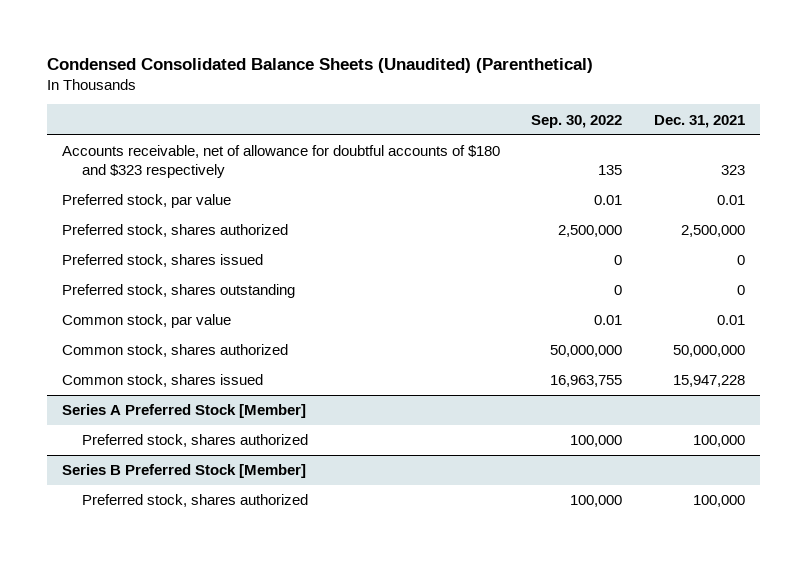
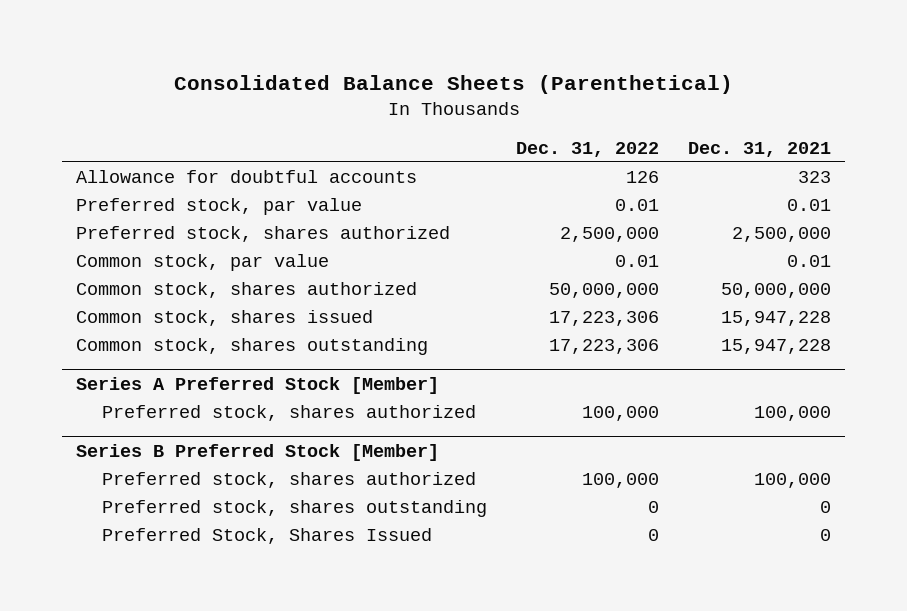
[46,57,593,73] Condensed Consolidated Balance Sheets (Unaudited) (Parenthetical) -> [173,75,733,95] Consolidated Balance Sheets (Parenthetical)
[531,114,623,128] Sep. 30, 2022 -> none
none -> [515,141,659,157] Dec. 31, 2022
[62,145,501,179] Accounts receivable, net of allowance for doubtful accounts of $180 and $323 respectively -> [76,170,418,184] Allowance for doubtful accounts
[62,254,264,268] Preferred stock, shares issued -> none
[62,284,296,299] Preferred stock, shares outstanding -> none
none -> [76,338,429,356] Common stock, shares outstanding
none -> [101,500,487,518] Preferred stock, shares outstanding
none -> [101,528,432,545] Preferred Stock, Shares Issued

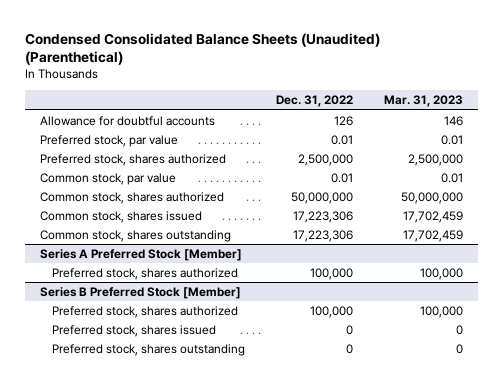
[173,75,733,95] Consolidated Balance Sheets (Parenthetical) -> [24,32,380,66] Condensed Consolidated Balance Sheets (Unaudited) (Parenthetical)
[687,141,831,157] Dec. 31, 2021 -> none
none -> [383,95,463,108] Mar. 31, 2023
none -> [52,325,217,338] Preferred stock, shares issued
[101,528,432,545] Preferred Stock, Shares Issued -> none

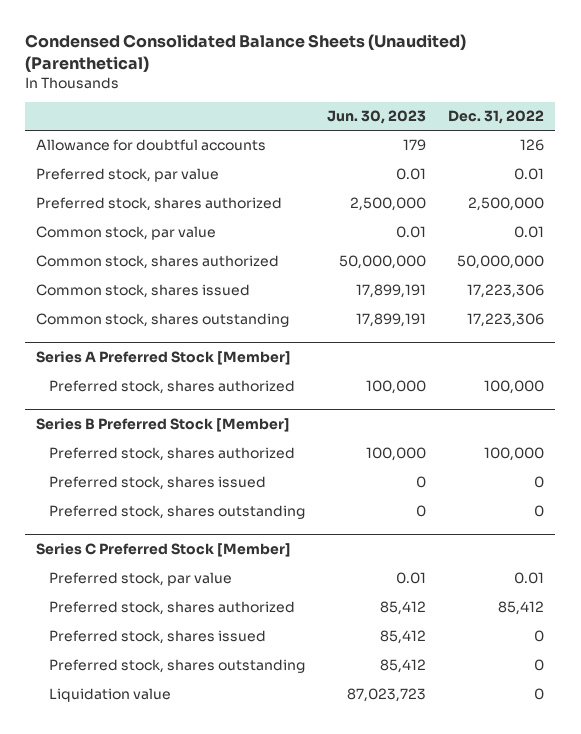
[383,95,463,108] Mar. 31, 2023 -> none
none -> [327,110,427,125] Jun. 30, 2023
none -> [36,543,292,558] Series C Preferred Stock [Member]
none -> [49,572,233,587] Preferred stock, par value
none -> [49,601,296,616] Preferred stock, shares authorized
none -> [49,630,267,645] Preferred stock, shares issued
none -> [49,659,306,674] Preferred stock, shares outstanding
none -> [49,688,172,703] Liquidation value

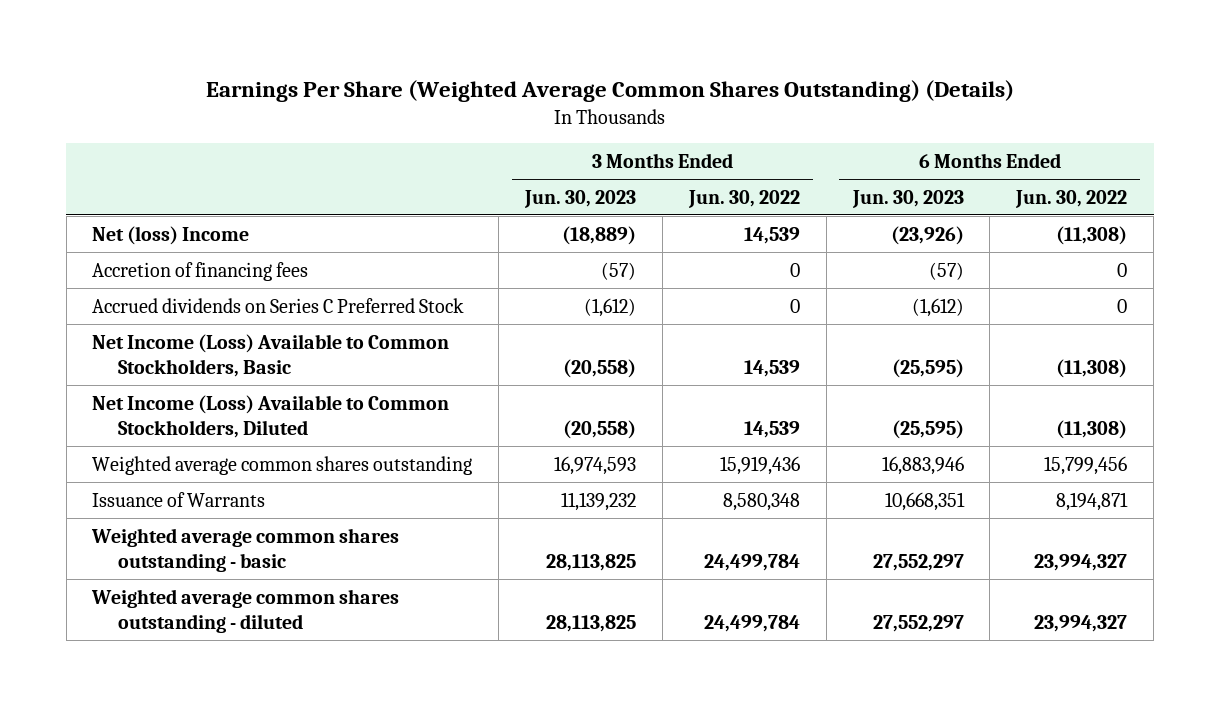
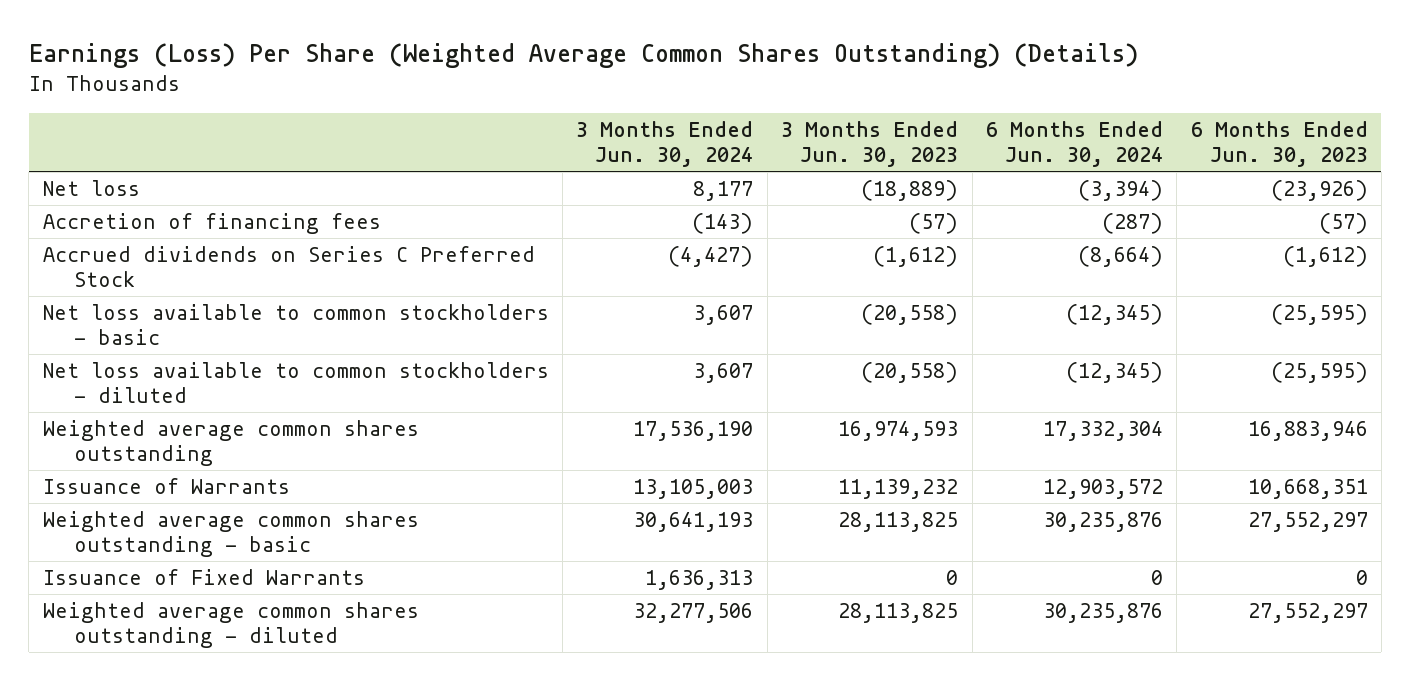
[205,79,1014,102] Earnings Per Share (Weighted Average Common Shares Outstanding) (Details) -> [28,43,1138,69] Earnings (Loss) Per Share (Weighted Average Common Shares Outstanding) (Details)
[687,189,800,208] Jun. 30, 2022 -> none
[1015,189,1128,208] Jun. 30, 2022 -> none
none -> [576,120,754,168] 3 Months Ended Jun. 30, 2024
none -> [985,120,1163,168] 6 Months Ended Jun. 30, 2024
[92,225,250,245] Net (loss) Income -> [42,179,140,196] Net loss
[92,333,450,377] Net Income (Loss) Available to Common Stockholders, Basic -> [42,303,549,346] Net loss available to common stockholders - basic
[92,394,450,438] Net Income (Loss) Available to Common Stockholders, Diluted -> [42,361,549,404] Net loss available to common stockholders - diluted
none -> [42,568,365,585] Issuance of Fixed Warrants

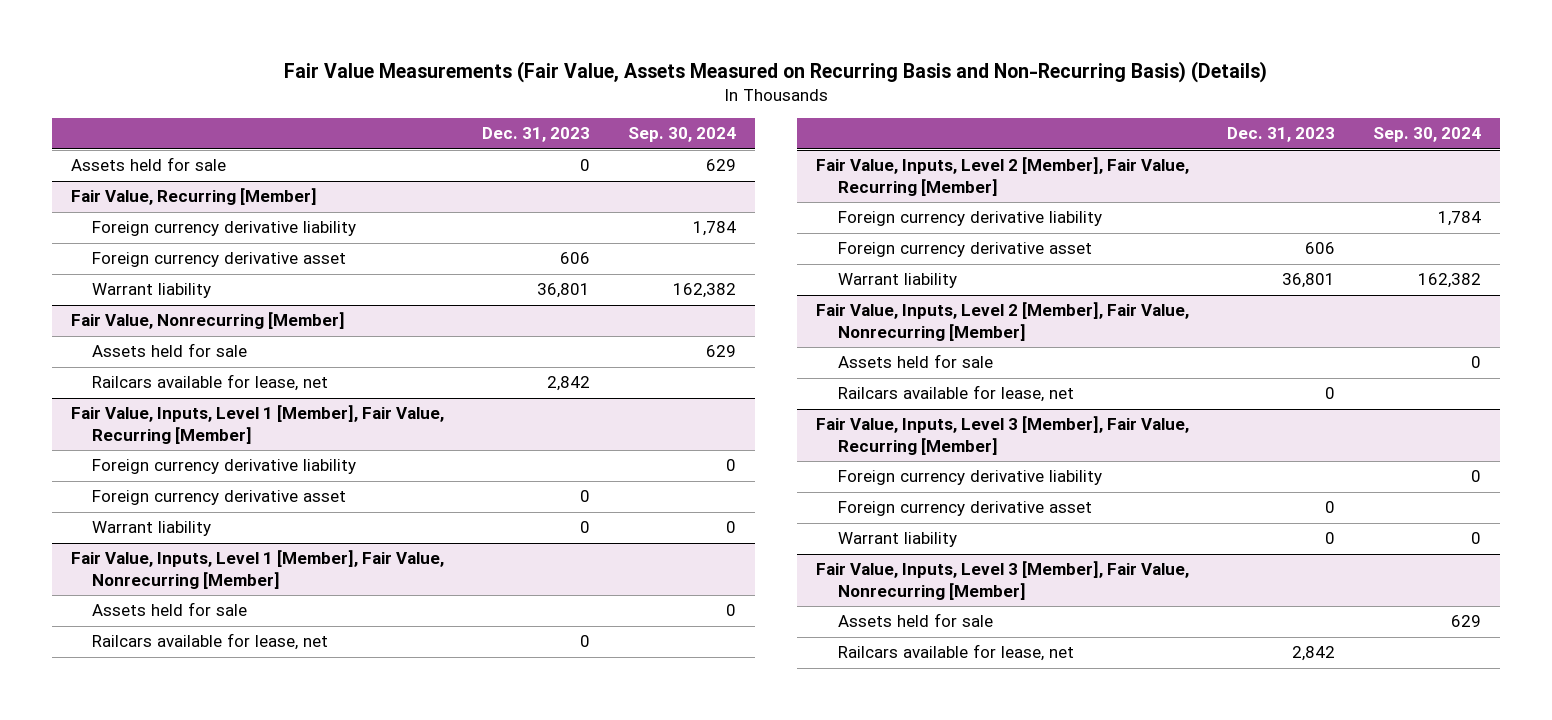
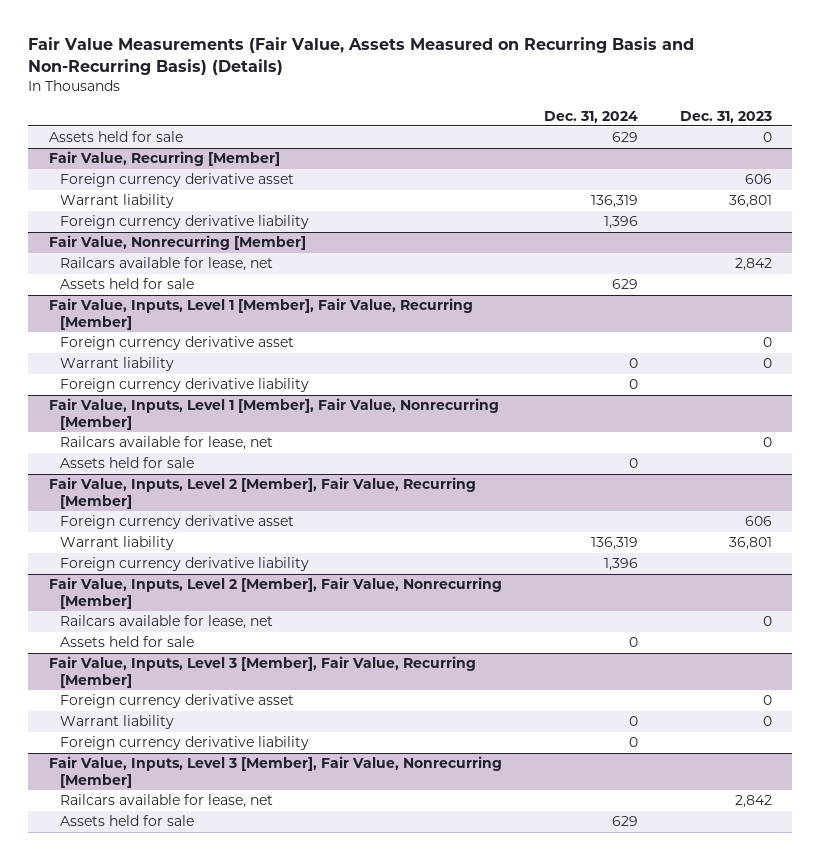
[627,127,736,143] Sep. 30, 2024 -> none
none -> [543,110,638,123] Dec. 31, 2024
[92,221,357,237] Foreign currency derivative liability -> [60,215,310,230] Foreign currency derivative liability
[92,343,248,358] Assets held for sale -> [60,278,195,290] Assets held for sale
[92,459,357,475] Foreign currency derivative liability -> [60,378,310,393] Foreign currency derivative liability
[92,602,248,617] Assets held for sale -> [60,457,195,469] Assets held for sale
[837,211,1102,227] Foreign currency derivative liability -> [60,557,310,572] Foreign currency derivative liability
[837,354,993,369] Assets held for sale -> [60,636,195,648] Assets held for sale
[837,470,1102,486] Foreign currency derivative liability -> [60,736,310,751] Foreign currency derivative liability
[837,613,993,628] Assets held for sale -> [60,815,195,827] Assets held for sale

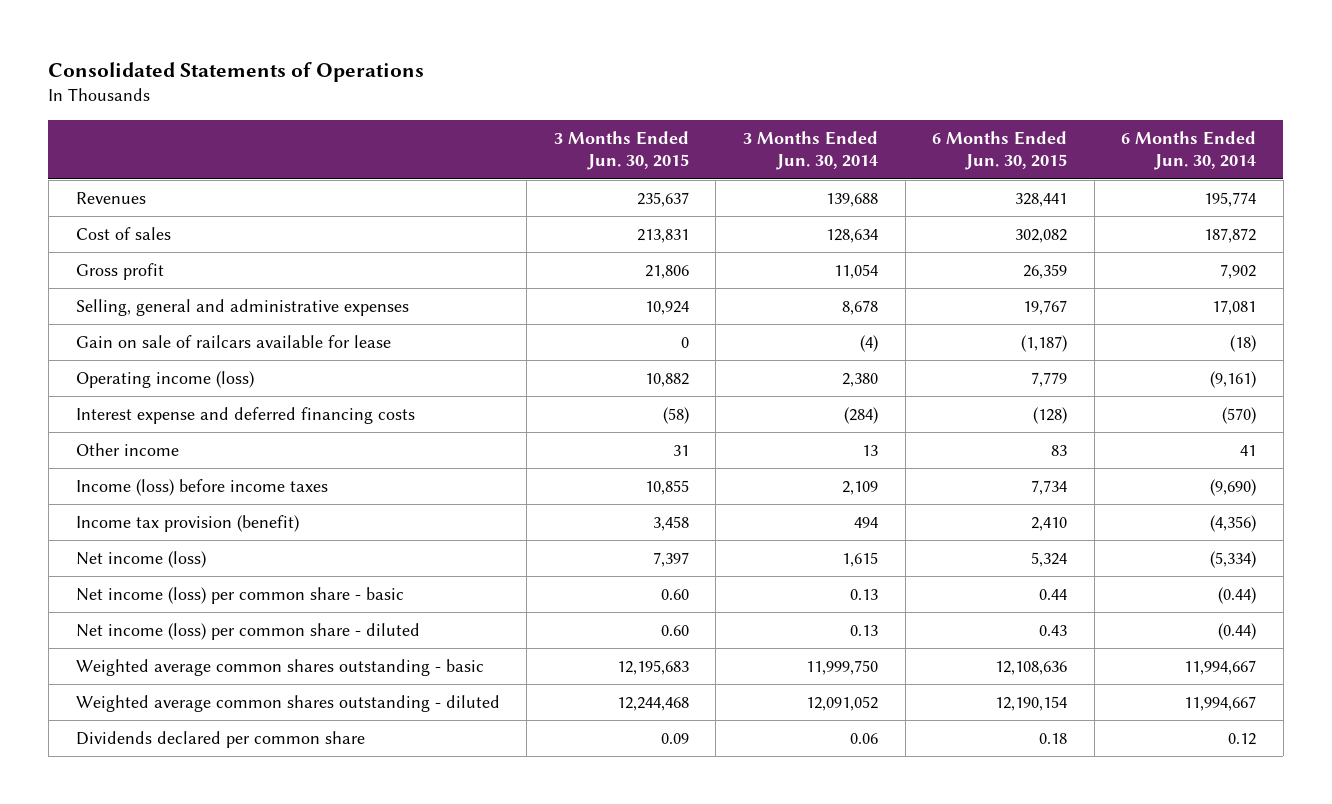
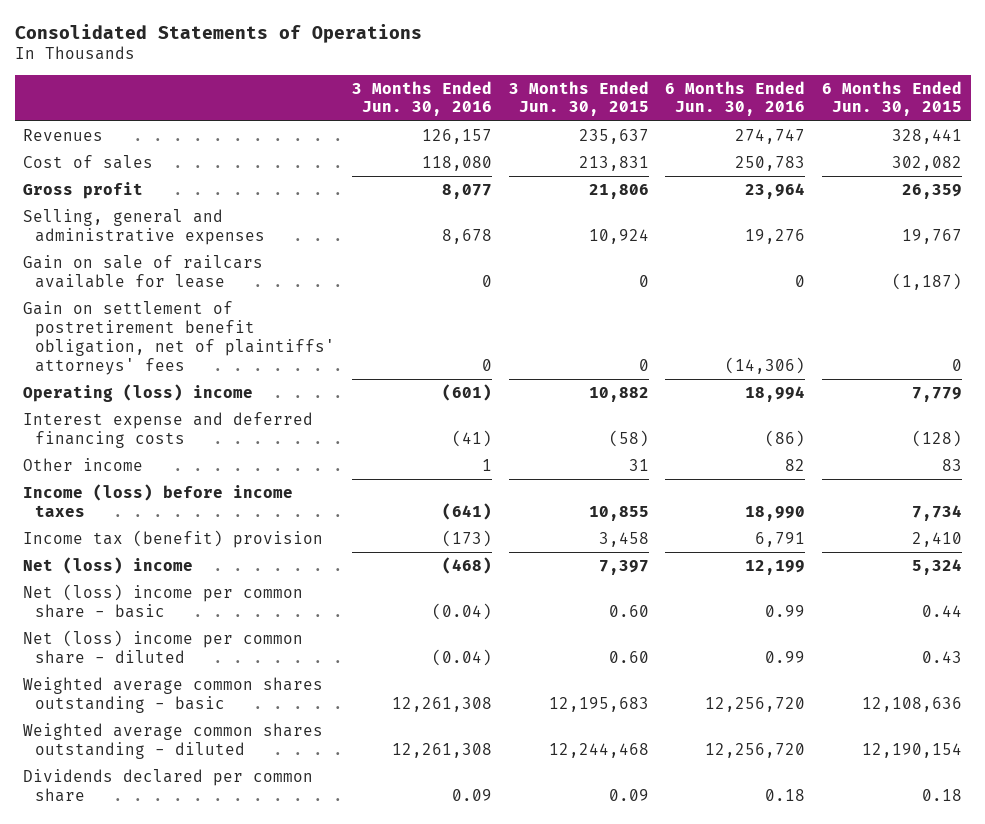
[742,130,878,171] 3 Months Ended Jun. 30, 2014 -> none
[1121,130,1257,171] 6 Months Ended Jun. 30, 2014 -> none
none -> [351,80,492,117] 3 Months Ended Jun. 30, 2016
none -> [665,80,806,117] 6 Months Ended Jun. 30, 2016
none -> [23,300,336,375] Gain on settlement of postretirement benefit obligation, net of plaintiffs' attorneys' fees
[75,370,254,388] Operating income (loss) -> [23,383,254,402] Operating (loss) income
[75,514,299,532] Income tax provision (benefit) -> [23,529,324,548] Income tax (benefit) provision
[75,550,206,568] Net income (loss) -> [23,556,194,574] Net (loss) income
[75,586,404,604] Net income (loss) per common share - basic -> [23,583,304,618] Net (loss) income per common share - basic
[75,622,420,640] Net income (loss) per common share - diluted -> [23,629,304,664] Net (loss) income per common share - diluted

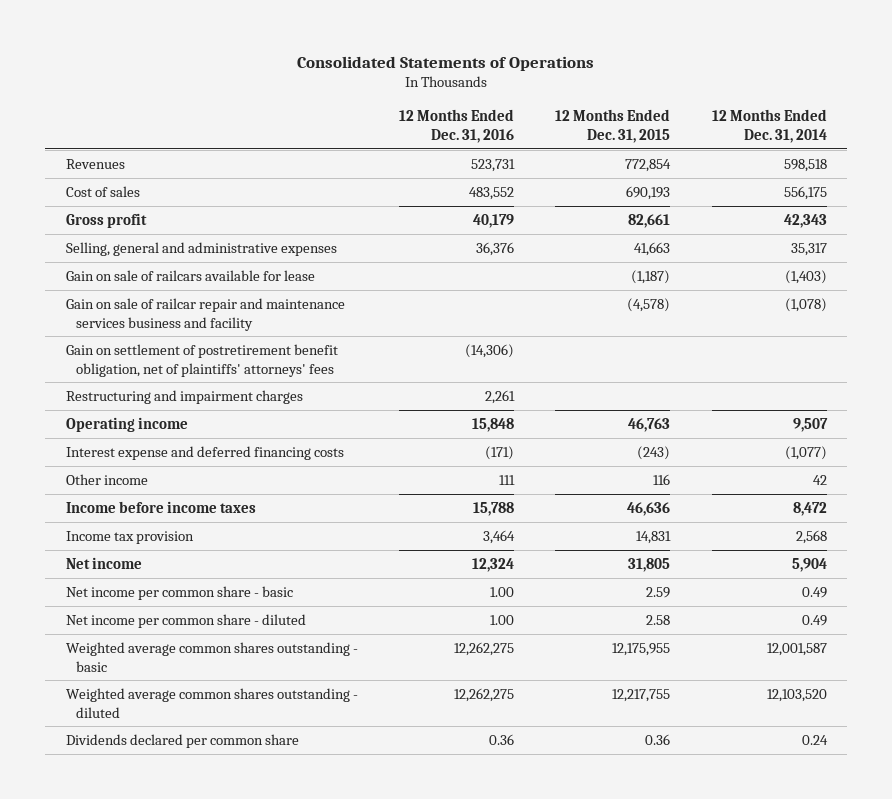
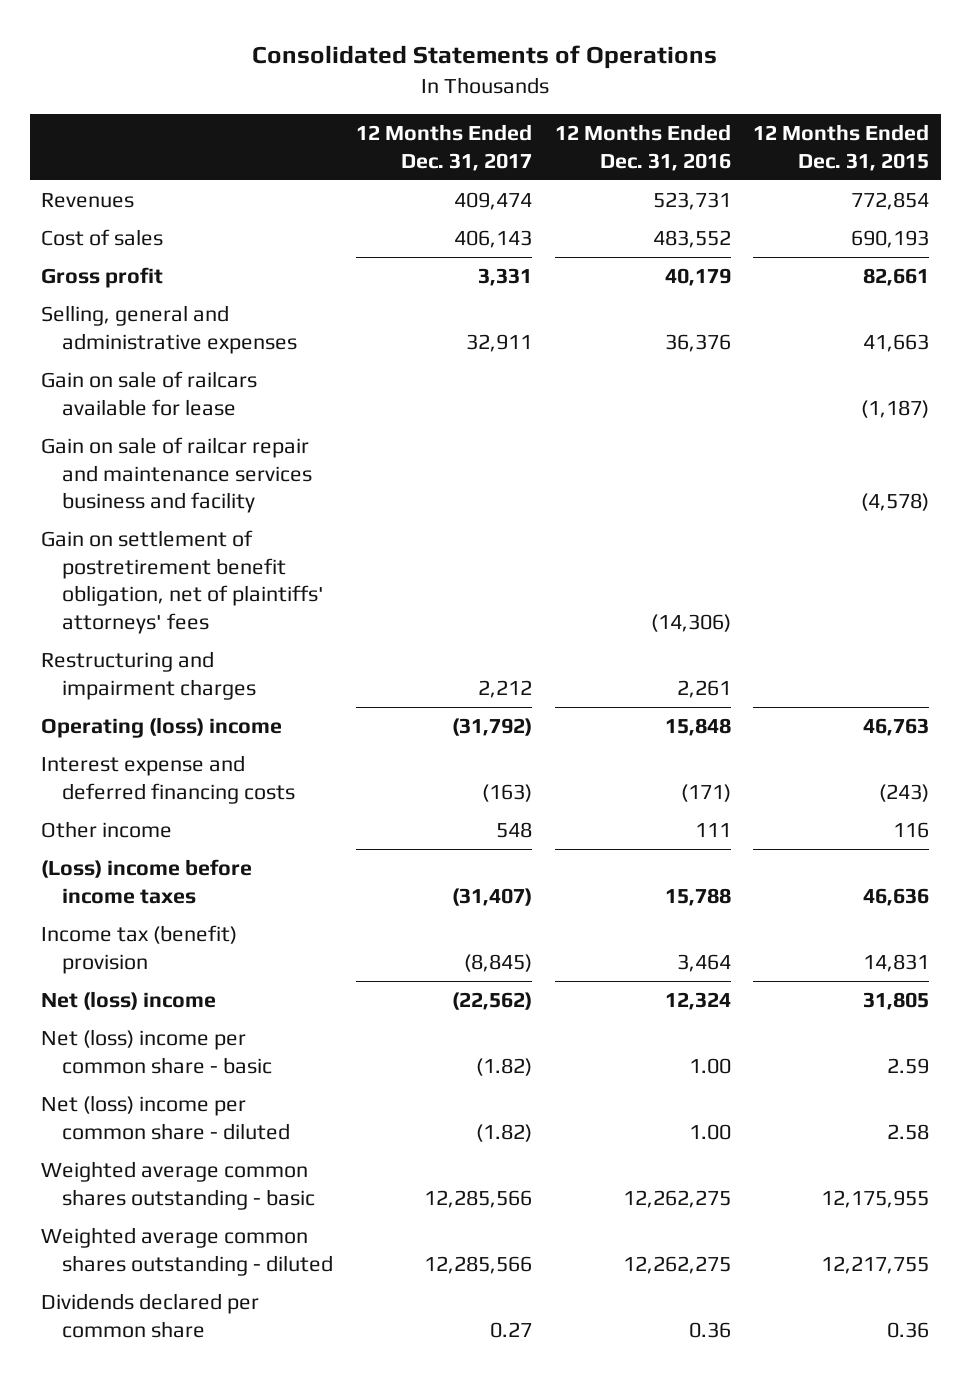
[711,108,827,143] 12 Months Ended Dec. 31, 2014 -> none
none -> [355,124,532,171] 12 Months Ended Dec. 31, 2017
[65,416,188,432] Operating income -> [41,717,283,739] Operating (loss) income
[65,500,256,513] Income before income taxes -> [41,859,253,904] (Loss) income before income taxes
[65,530,194,544] Income tax provision -> [41,925,238,974] Income tax (benefit) provision
[65,556,142,569] Net income -> [41,991,217,1011] Net (loss) income
[65,585,293,600] Net income per common share - basic -> [41,1029,273,1074] Net (loss) income per common share - basic
[65,613,306,628] Net income per common share - diluted -> [41,1095,291,1140] Net (loss) income per common share - diluted

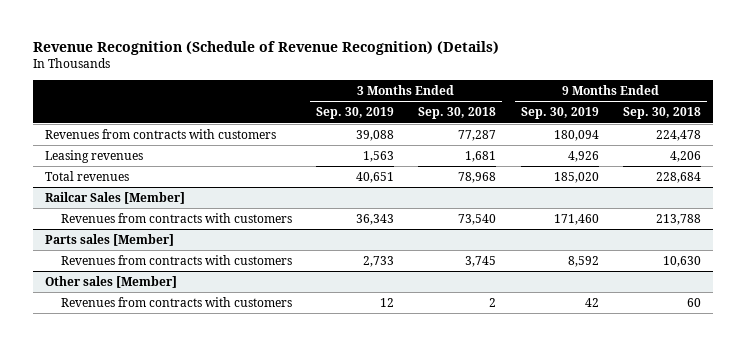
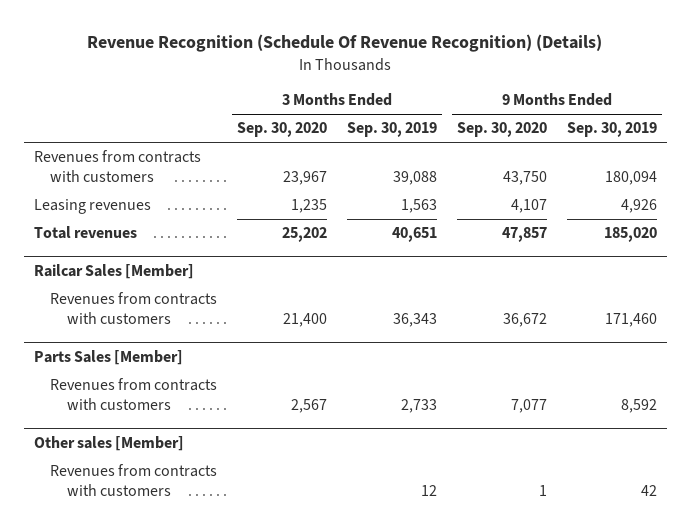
[32,40,499,55] Revenue Recognition (Schedule of Revenue Recognition) (Details) -> [87,34,603,53] Revenue Recognition (Schedule Of Revenue Recognition) (Details)
[418,107,497,120] Sep. 30, 2018 -> none
[623,107,702,120] Sep. 30, 2018 -> none
none -> [237,122,328,138] Sep. 30, 2020
none -> [456,122,547,138] Sep. 30, 2020
[45,234,175,247] Parts sales [Member] -> [33,350,183,366] Parts Sales [Member]

